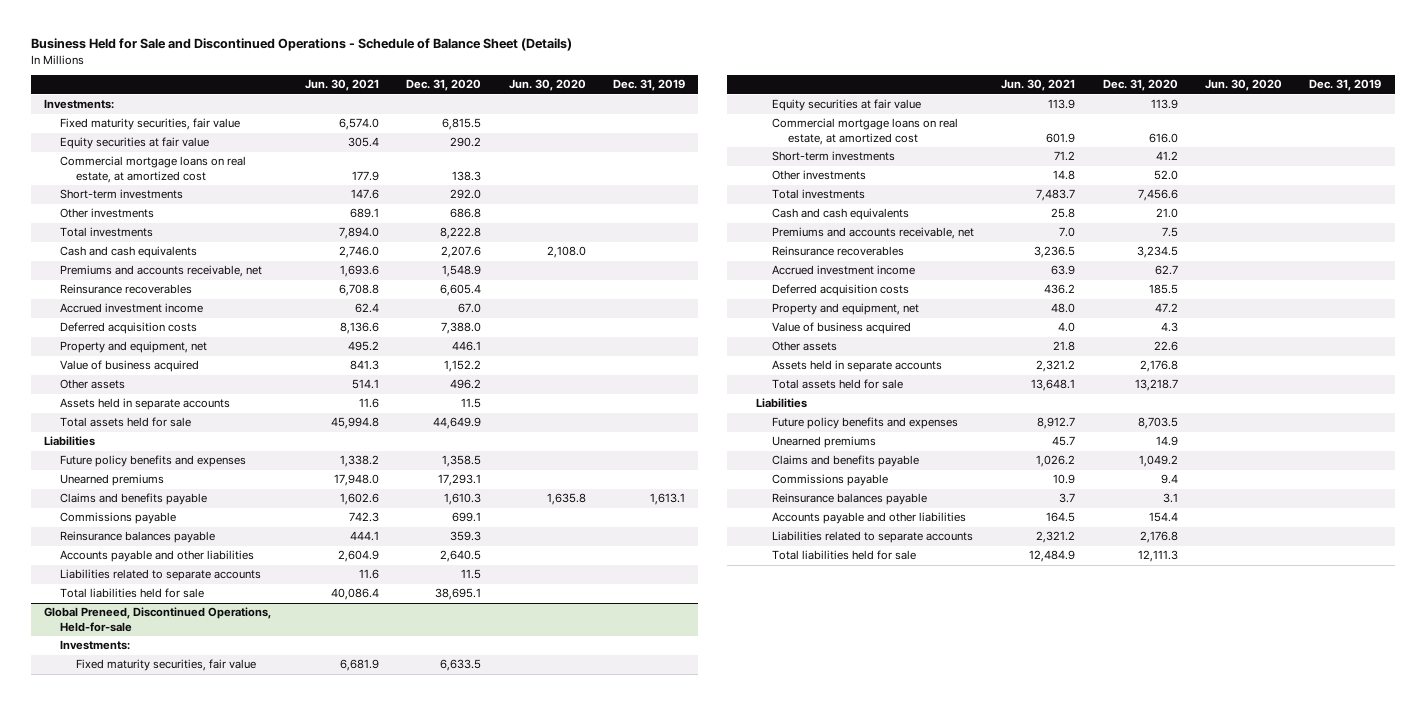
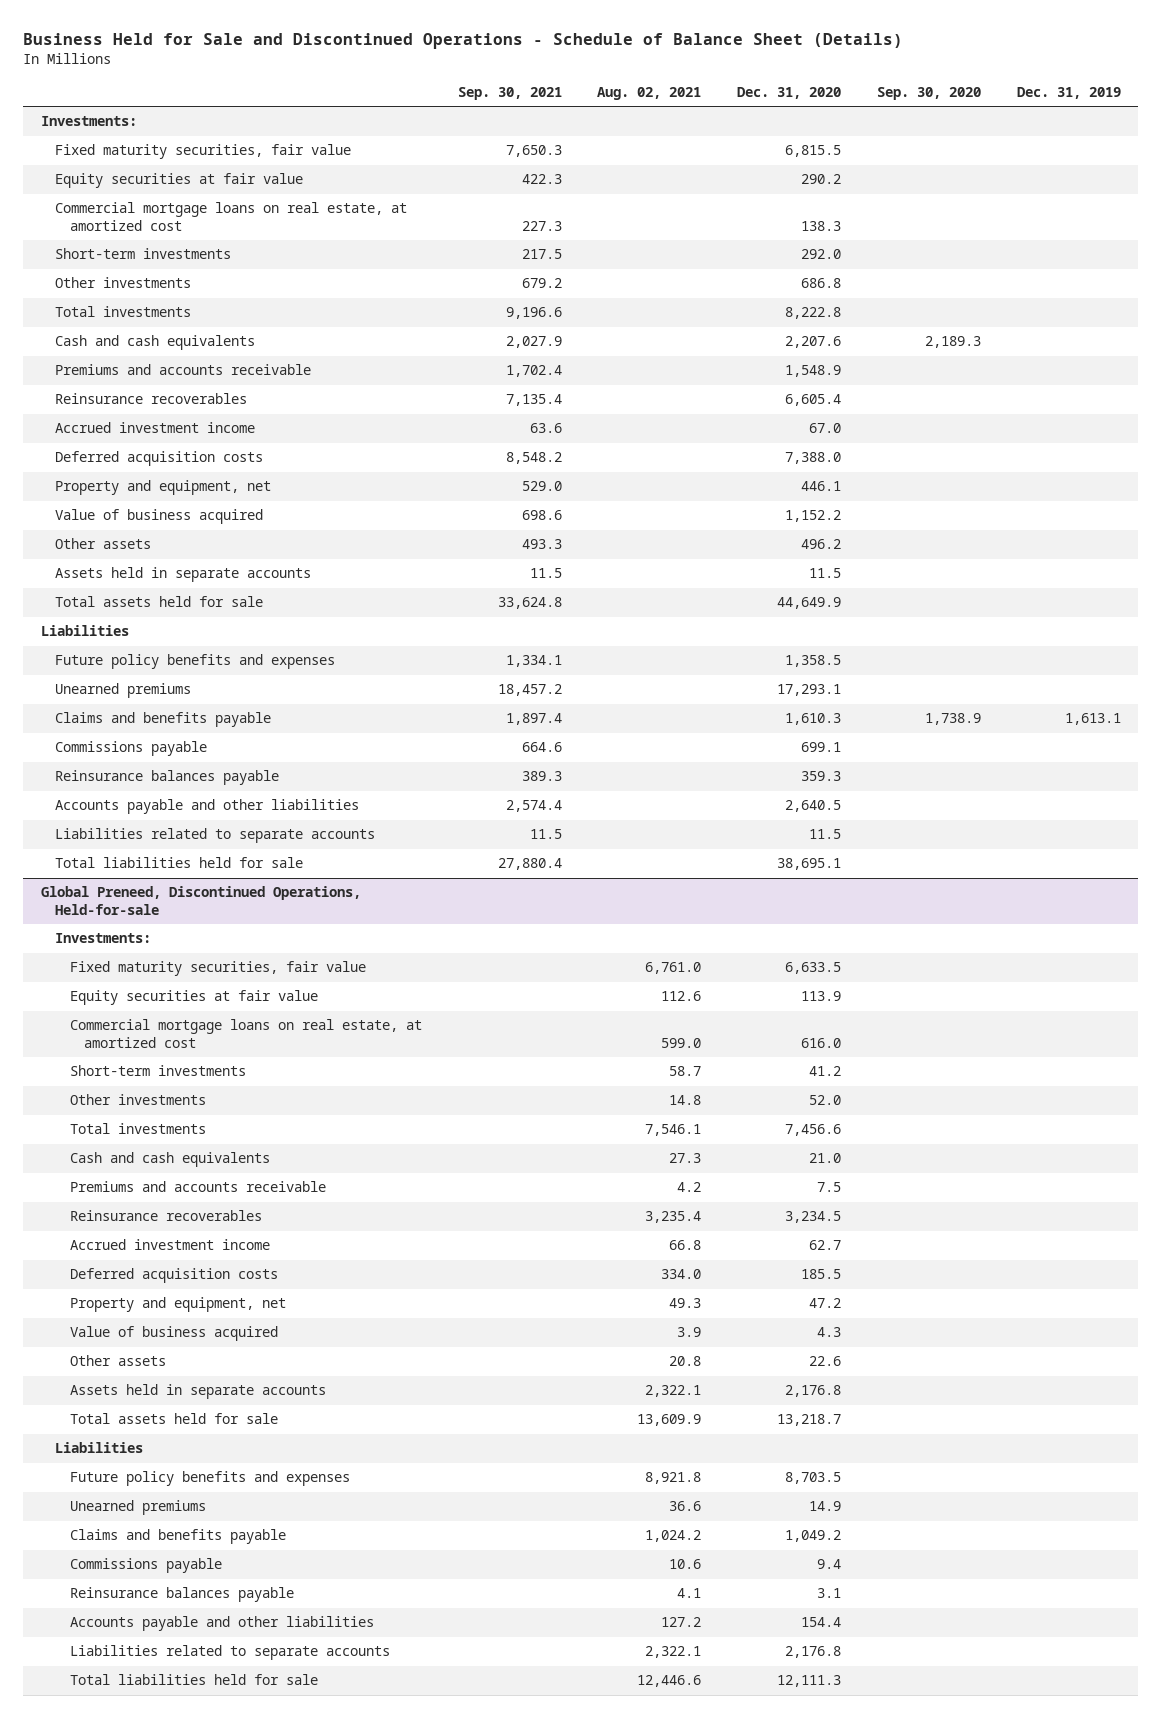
[305,79,380,92] Jun. 30, 2021 -> none
[508,79,586,92] Jun. 30, 2020 -> none
none -> [457,86,562,100] Sep. 30, 2021
none -> [597,86,702,100] Aug. 02, 2021
none -> [876,86,981,100] Sep. 30, 2020
[59,265,262,278] Premiums and accounts receivable, net -> [55,364,312,376] Premiums and accounts receivable
[772,227,975,240] Premiums and accounts receivable, net -> [69,1181,326,1193] Premiums and accounts receivable

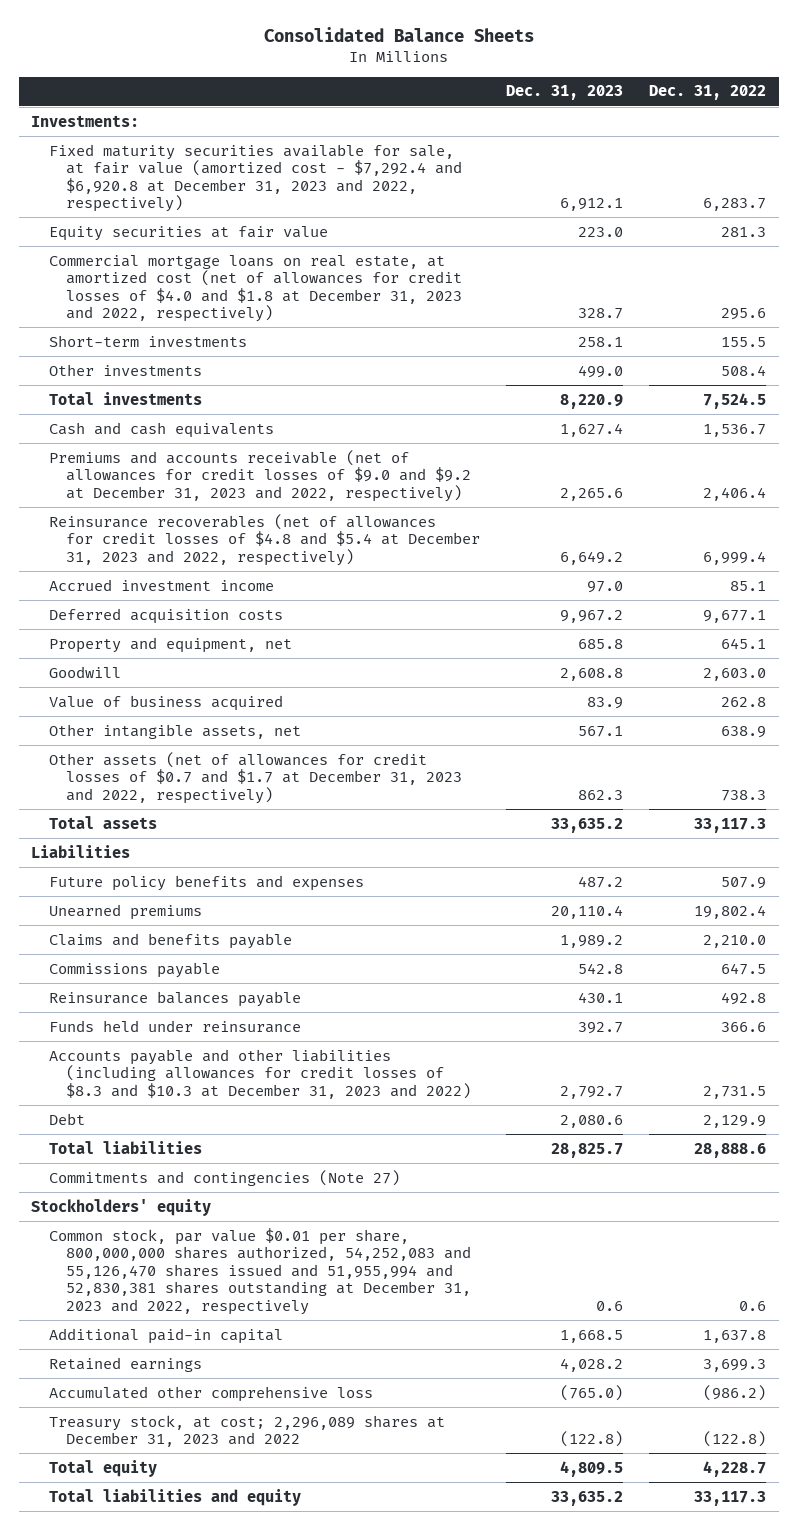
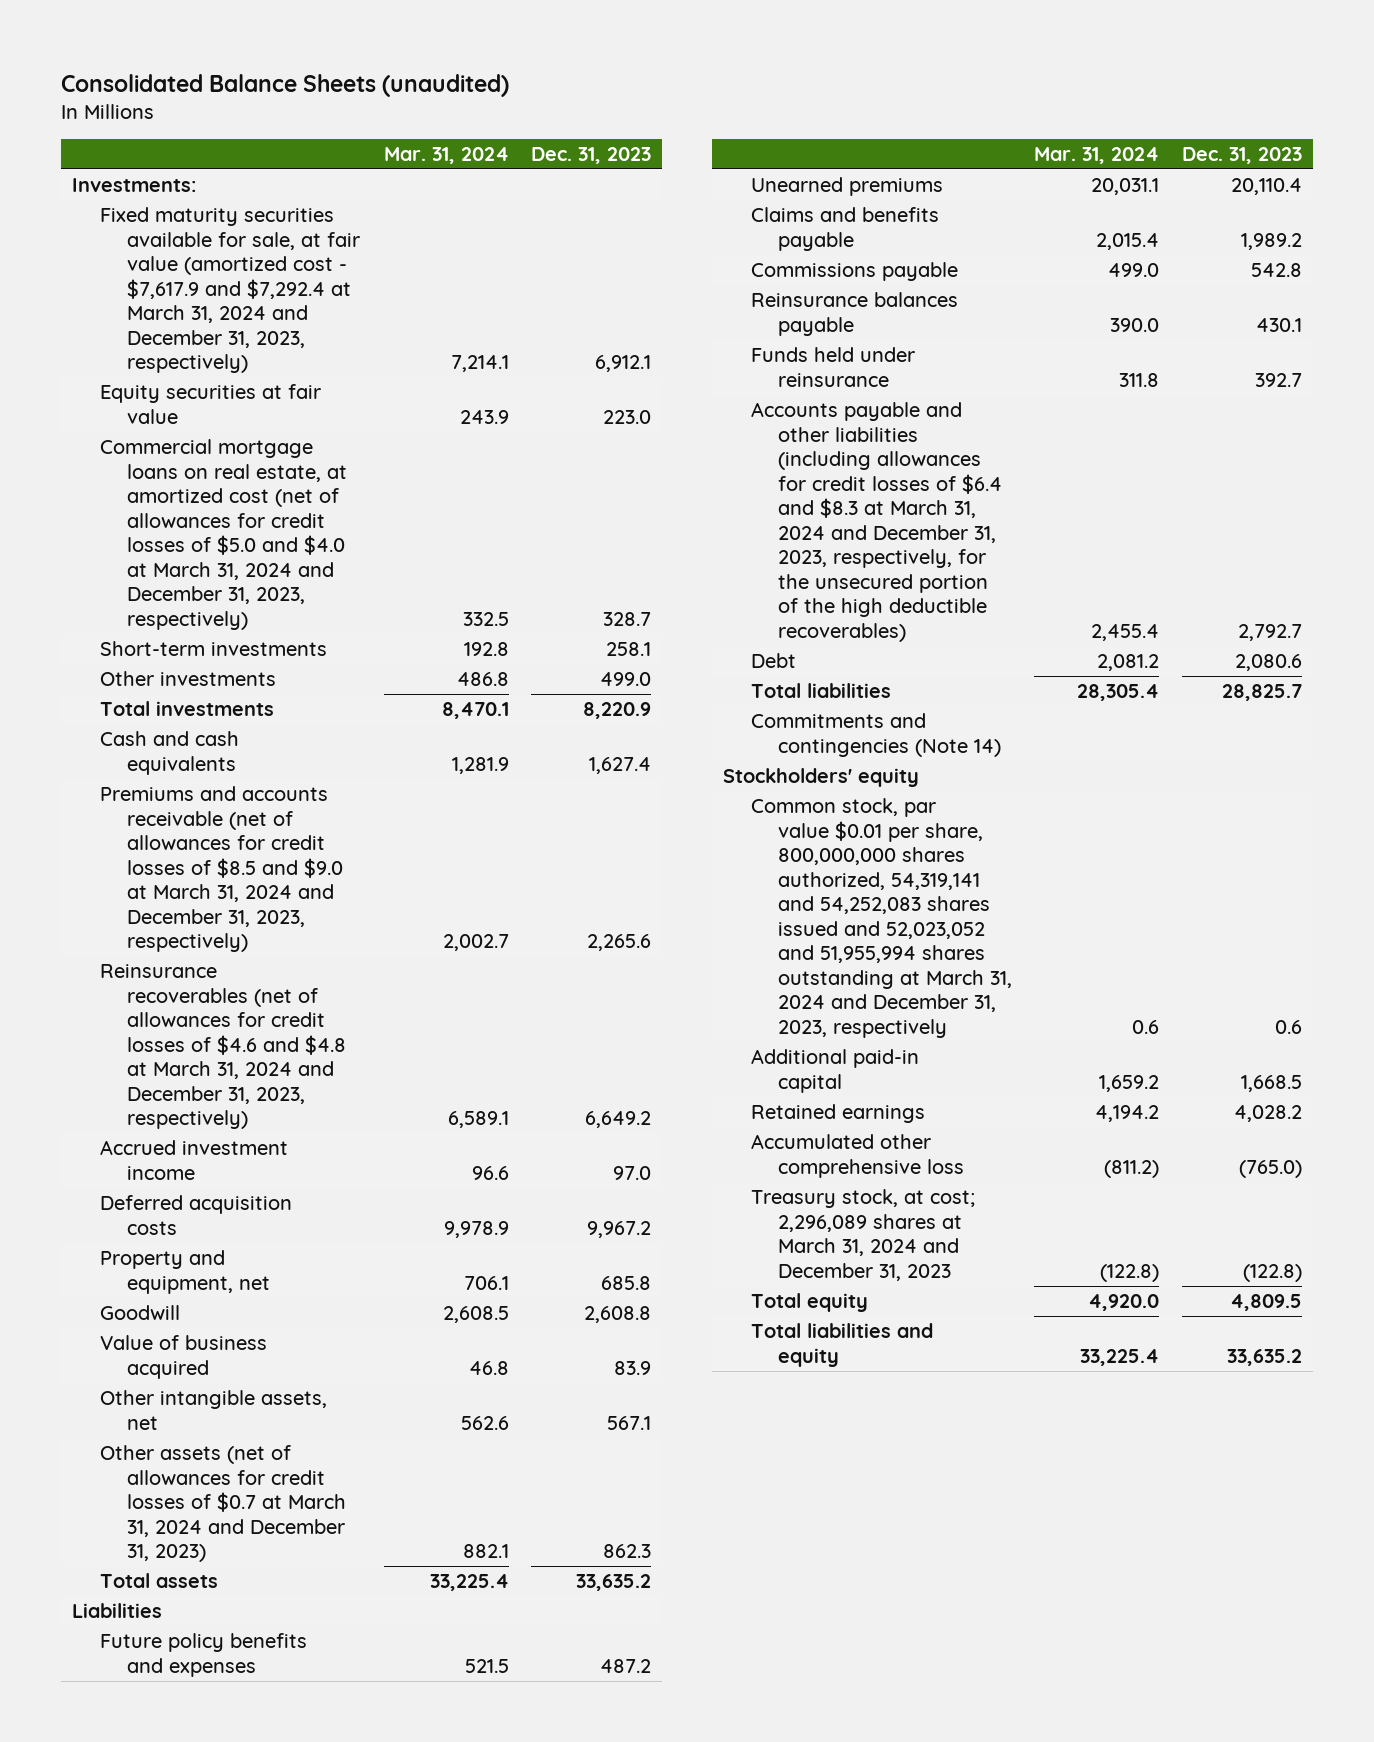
[263,26,534,42] Consolidated Balance Sheets -> [61,73,510,97] Consolidated Balance Sheets (unaudited)
[648,85,766,101] Dec. 31, 2022 -> none
none -> [383,146,509,164] Mar. 31, 2024
[48,143,463,213] Fixed maturity securities available for sale, at fair value (amortized cost - $7,292.4 and $6,920.8 at December 31, 2023 and 2022, respectively) -> [99,207,361,374] Fixed maturity securities available for sale, at fair value (amortized cost - $7,617.9 and $7,292.4 at March 31, 2024 and December 31, 2023, respectively)
[48,254,463,323] Commercial mortgage loans on real estate, at amortized cost (net of allowances for credit losses of $4.0 and $1.8 at December 31, 2023 and 2022, respectively) -> [99,439,348,630] Commercial mortgage loans on real estate, at amortized cost (net of allowances for credit losses of $5.0 and $4.0 at March 31, 2024 and December 31, 2023, respectively)
[48,449,472,502] Premiums and accounts receivable (net of allowances for credit losses of $9.0 and $9.2 at December 31, 2023 and 2022, respectively) -> [99,786,344,953] Premiums and accounts receivable (net of allowances for credit losses of $8.5 and $9.0 at March 31, 2024 and December 31, 2023, respectively)
[48,513,481,566] Reinsurance recoverables (net of allowances for credit losses of $4.8 and $5.4 at December 31, 2023 and 2022, respectively) -> [99,964,347,1130] Reinsurance recoverables (net of allowances for credit losses of $4.6 and $4.8 at March 31, 2024 and December 31, 2023, respectively)
[48,751,463,804] Other assets (net of allowances for credit losses of $0.7 and $1.7 at December 31, 2023 and 2022, respectively) -> [99,1445,347,1563] Other assets (net of allowances for credit losses of $0.7 at March 31, 2024 and December 31, 2023)
[48,1048,472,1099] Accounts payable and other liabilities (including allowances for credit losses of $8.3 and $10.3 at December 31, 2023 and 2022) -> [750,402,1003,642] Accounts payable and other liabilities (including allowances for credit losses of $6.4 and $8.3 at March 31, 2024 and December 31, 2023, respectively, for the unsecured portion of the high deductible recoverables)
[48,1169,400,1186] Commitments and contingencies (Note 27) -> [750,713,1002,757] Commitments and contingencies (Note 14)
[48,1227,472,1315] Common stock, par value $0.01 per share, 800,000,000 shares authorized, 54,252,083 and 55,126,470 shares issued and 51,955,994 and 52,830,381 shares outstanding at December 31, 2023 and 2022, respectively -> [750,798,1013,1038] Common stock, par value $0.01 per share, 800,000,000 shares authorized, 54,319,141 and 54,252,083 shares issued and 52,023,052 and 51,955,994 shares outstanding at March 31, 2024 and December 31, 2023, respectively
[48,1414,445,1448] Treasury stock, at cost; 2,296,089 shares at December 31, 2023 and 2022 -> [750,1189,975,1281] Treasury stock, at cost; 2,296,089 shares at March 31, 2024 and December 31, 2023

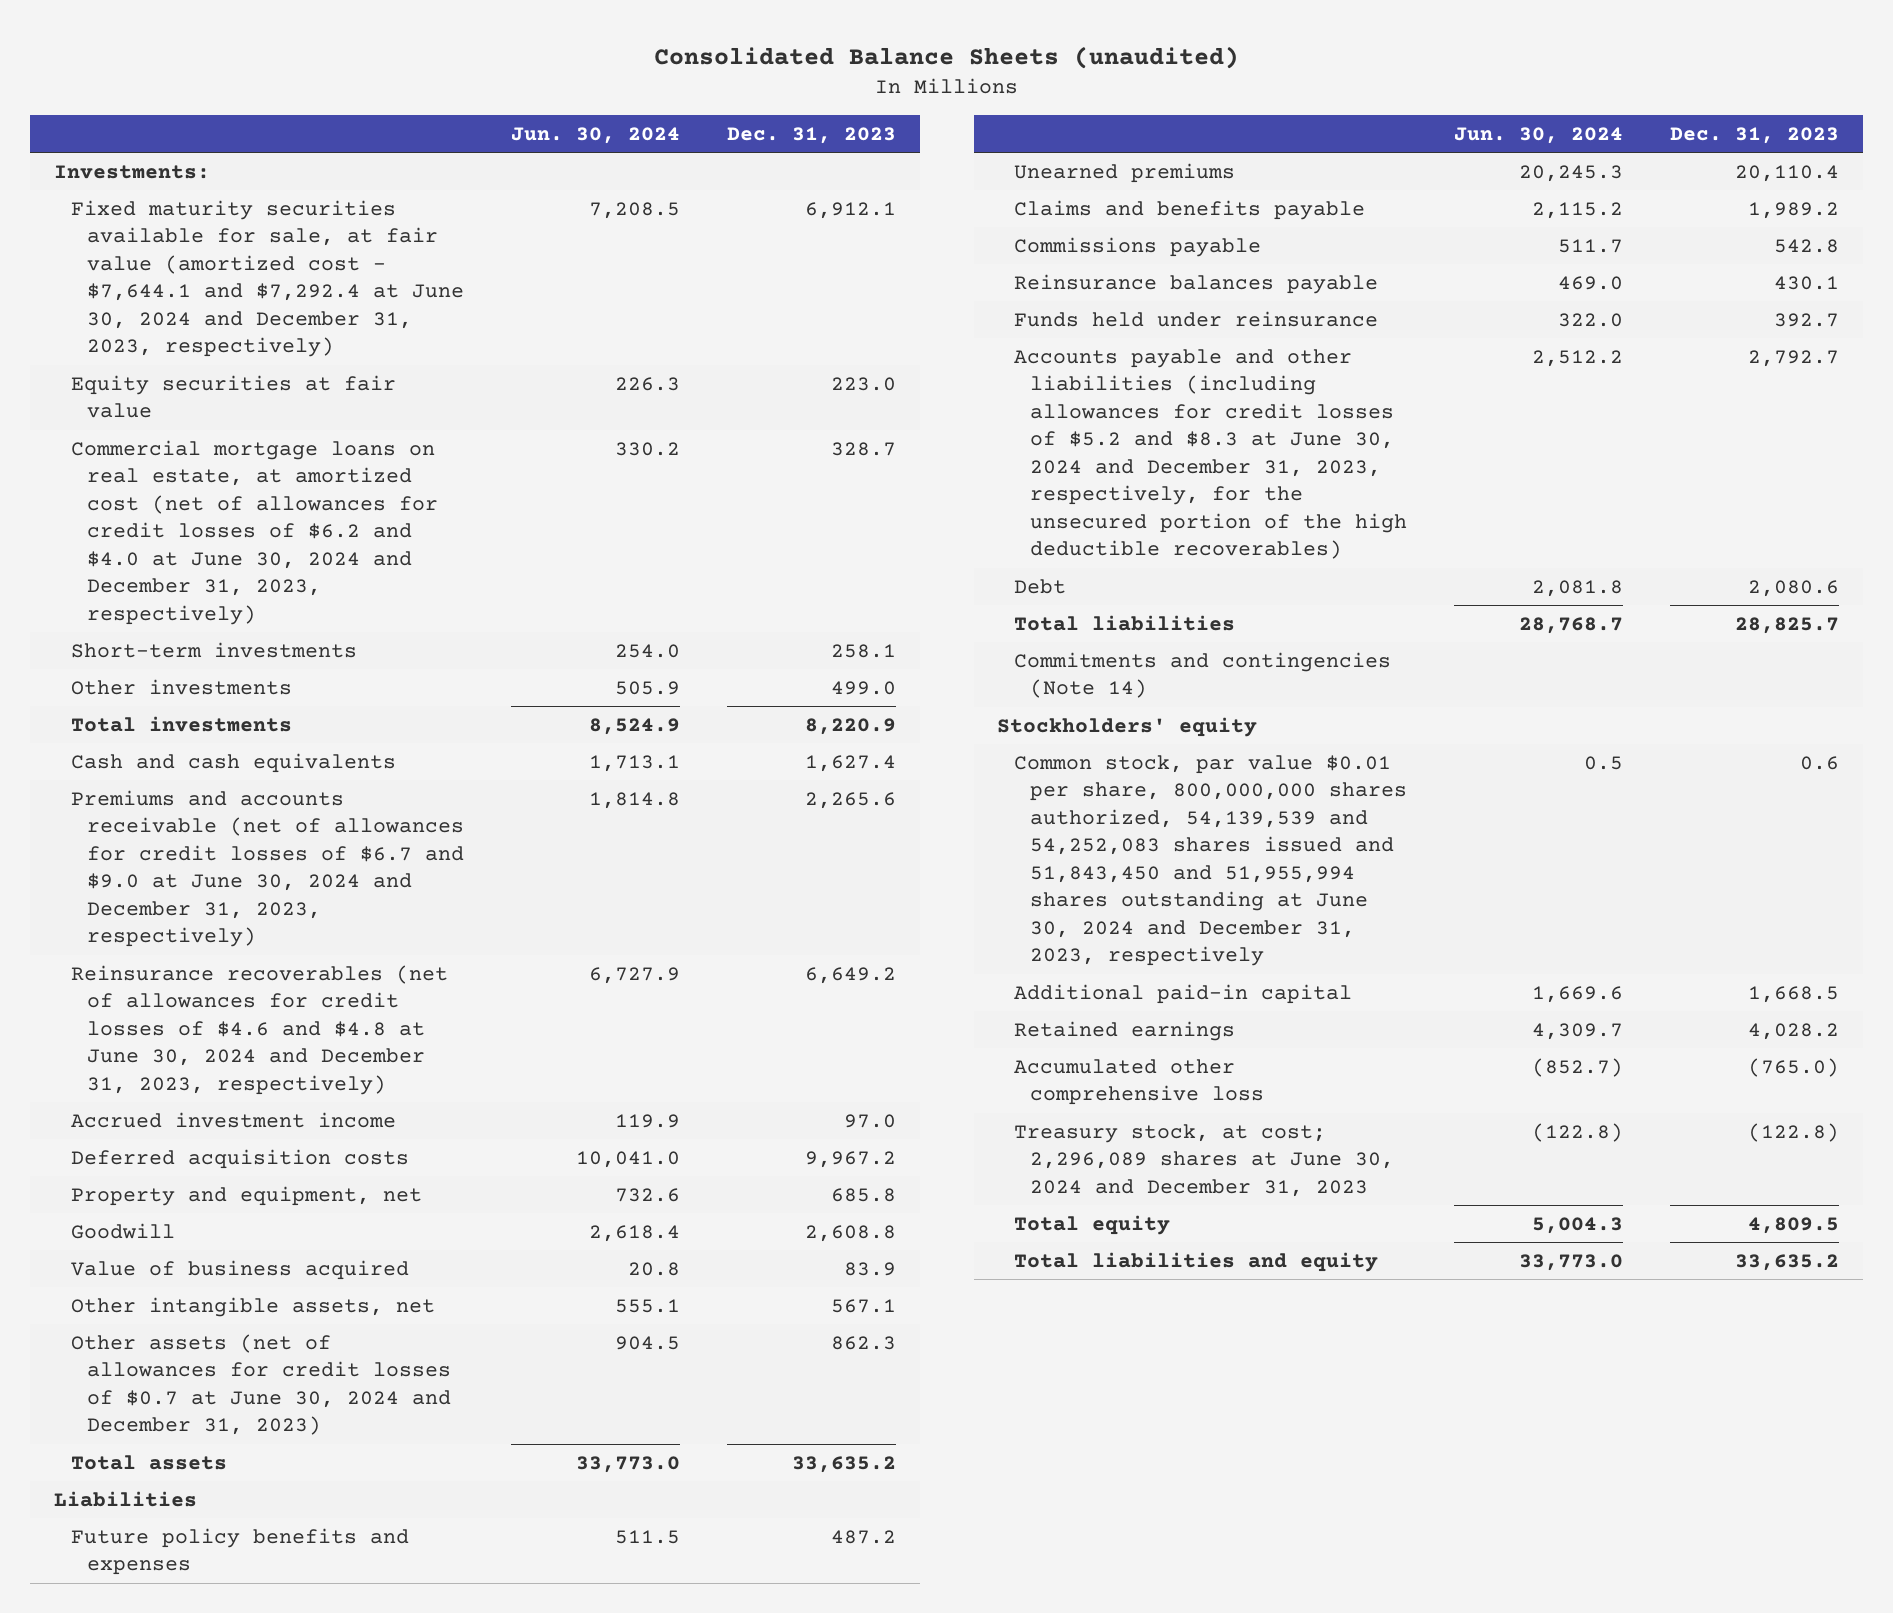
[383,146,509,164] Mar. 31, 2024 -> none
none -> [511,126,681,144] Jun. 30, 2024
[99,207,361,374] Fixed maturity securities available for sale, at fair value (amortized cost - $7,617.9 and $7,292.4 at March 31, 2024 and December 31, 2023, respectively) -> [70,199,465,358] Fixed maturity securities available for sale, at fair value (amortized cost - $7,644.1 and $7,292.4 at June 30, 2024 and December 31, 2023, respectively)
[99,439,348,630] Commercial mortgage loans on real estate, at amortized cost (net of allowances for credit losses of $5.0 and $4.0 at March 31, 2024 and December 31, 2023, respectively) -> [70,439,439,625] Commercial mortgage loans on real estate, at amortized cost (net of allowances for credit losses of $6.2 and $4.0 at June 30, 2024 and December 31, 2023, respectively)
[99,786,344,953] Premiums and accounts receivable (net of allowances for credit losses of $8.5 and $9.0 at March 31, 2024 and December 31, 2023, respectively) -> [70,789,465,948] Premiums and accounts receivable (net of allowances for credit losses of $6.7 and $9.0 at June 30, 2024 and December 31, 2023, respectively)
[99,964,347,1130] Reinsurance recoverables (net of allowances for credit losses of $4.6 and $4.8 at March 31, 2024 and December 31, 2023, respectively) -> [70,964,448,1095] Reinsurance recoverables (net of allowances for credit losses of $4.6 and $4.8 at June 30, 2024 and December 31, 2023, respectively)
[99,1445,347,1563] Other assets (net of allowances for credit losses of $0.7 at March 31, 2024 and December 31, 2023) -> [70,1333,452,1436] Other assets (net of allowances for credit losses of $0.7 at June 30, 2024 and December 31, 2023)
[750,402,1003,642] Accounts payable and other liabilities (including allowances for credit losses of $6.4 and $8.3 at March 31, 2024 and December 31, 2023, respectively, for the unsecured portion of the high deductible recoverables) -> [1013,348,1408,560] Accounts payable and other liabilities (including allowances for credit losses of $5.2 and $8.3 at June 30, 2024 and December 31, 2023, respectively, for the unsecured portion of the high deductible recoverables)
[750,798,1013,1038] Common stock, par value $0.01 per share, 800,000,000 shares authorized, 54,319,141 and 54,252,083 shares issued and 52,023,052 and 51,955,994 shares outstanding at March 31, 2024 and December 31, 2023, respectively -> [1013,754,1408,967] Common stock, par value $0.01 per share, 800,000,000 shares authorized, 54,139,539 and 54,252,083 shares issued and 51,843,450 and 51,955,994 shares outstanding at June 30, 2024 and December 31, 2023, respectively
[750,1189,975,1281] Treasury stock, at cost; 2,296,089 shares at March 31, 2024 and December 31, 2023 -> [1013,1123,1395,1197] Treasury stock, at cost; 2,296,089 shares at June 30, 2024 and December 31, 2023

